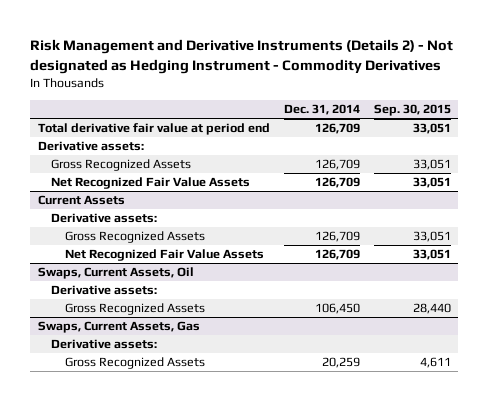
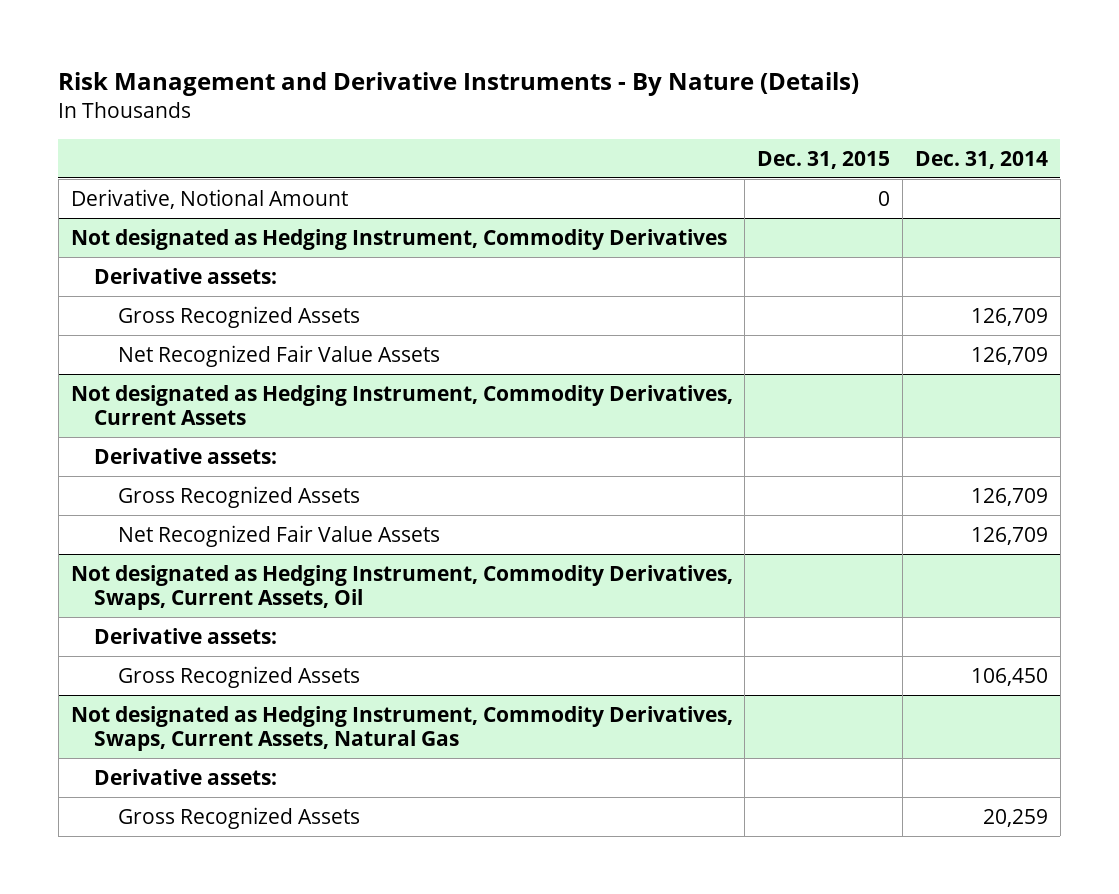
[30,39,454,74] Risk Management and Derivative Instruments (Details 2) - Not designated as Hedging Instrument - Commodity Derivatives -> [58,72,860,97] Risk Management and Derivative Instruments - By Nature (Details)
[374,104,452,117] Sep. 30, 2015 -> none
none -> [757,150,891,169] Dec. 31, 2015
[37,123,270,136] Total derivative fair value at period end -> none
none -> [70,188,348,209] Derivative, Notional Amount
none -> [70,228,727,250] Not designated as Hedging Instrument, Commodity Derivatives
[37,195,125,206] Current Assets -> none
none -> [70,384,733,425] Not designated as Hedging Instrument, Commodity Derivatives, Current Assets
[37,267,194,280] Swaps, Current Assets, Oil -> none
none -> [70,564,733,610] Not designated as Hedging Instrument, Commodity Derivatives, Swaps, Current Assets, Oil
[37,321,200,334] Swaps, Current Assets, Gas -> none
none -> [70,705,733,751] Not designated as Hedging Instrument, Commodity Derivatives, Swaps, Current Assets, Natural Gas

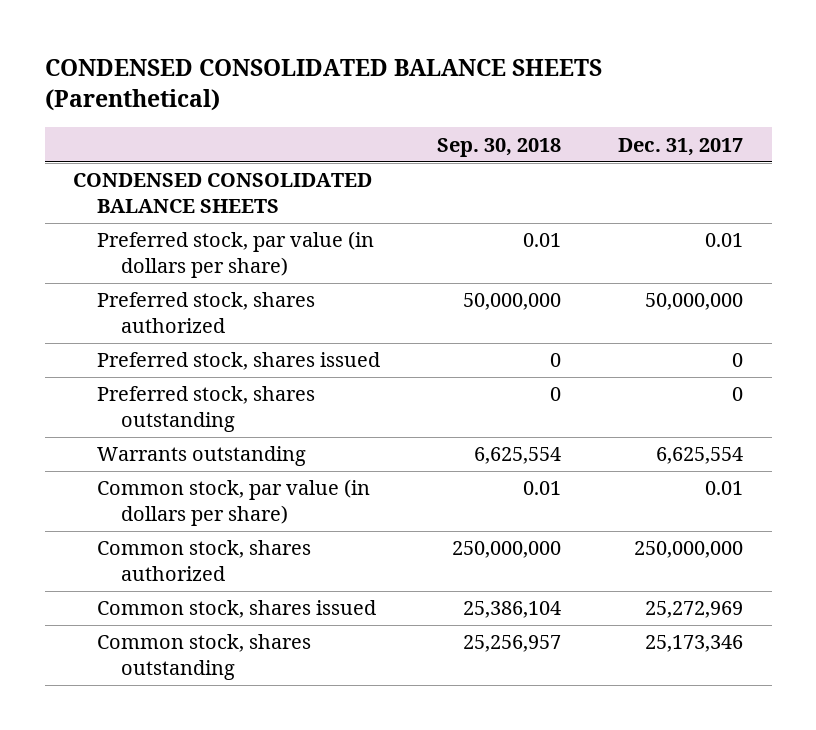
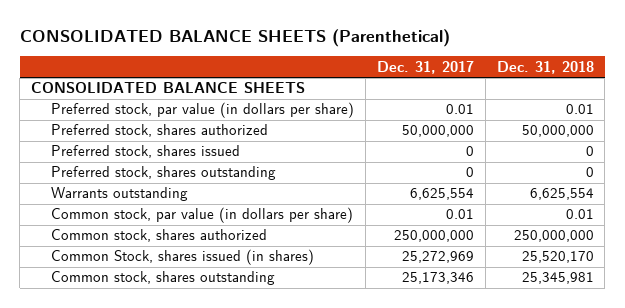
[44,58,602,111] CONDENSED CONSOLIDATED BALANCE SHEETS (Parenthetical) -> [19,29,450,48] CONSOLIDATED BALANCE SHEETS (Parenthetical)
[437,137,562,157] Sep. 30, 2018 -> none
none -> [496,60,594,74] Dec. 31, 2018
[73,173,373,214] CONDENSED CONSOLIDATED BALANCE SHEETS -> [31,82,306,94] CONSOLIDATED BALANCE SHEETS
[96,600,376,619] Common stock, shares issued -> [51,249,315,266] Common Stock, shares issued (in shares)

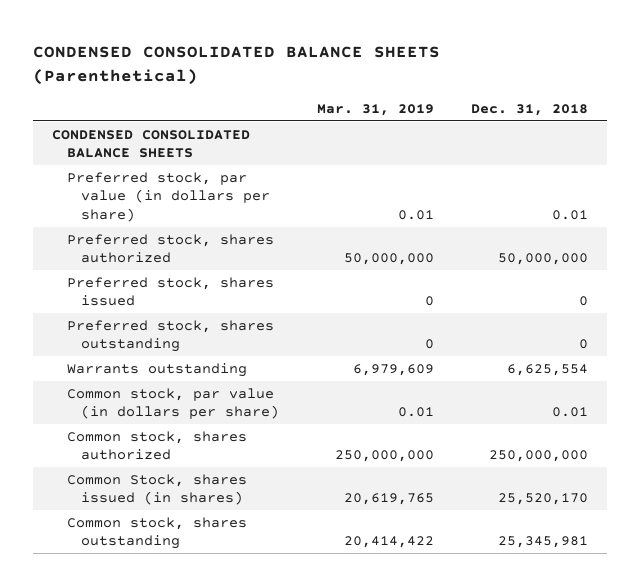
[19,29,450,48] CONSOLIDATED BALANCE SHEETS (Parenthetical) -> [33,45,441,85] CONDENSED CONSOLIDATED BALANCE SHEETS (Parenthetical)
[376,60,474,74] Dec. 31, 2017 -> none
none -> [316,103,434,116] Mar. 31, 2019
[31,82,306,94] CONSOLIDATED BALANCE SHEETS -> [51,129,250,159] CONDENSED CONSOLIDATED BALANCE SHEETS

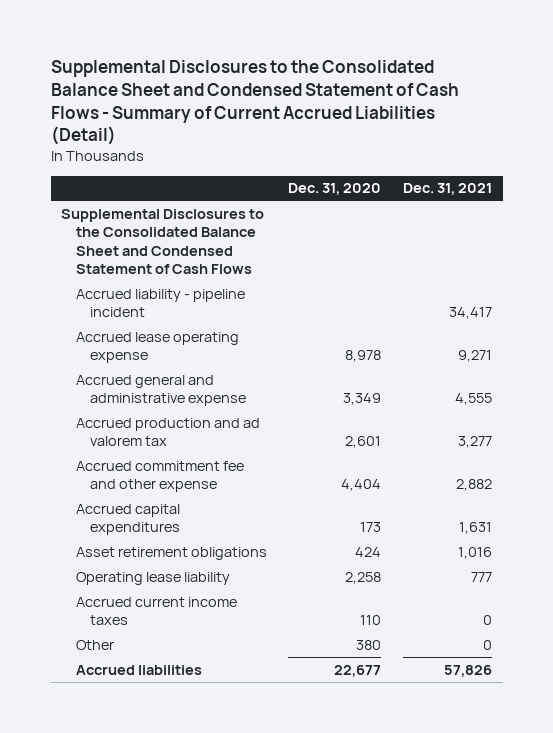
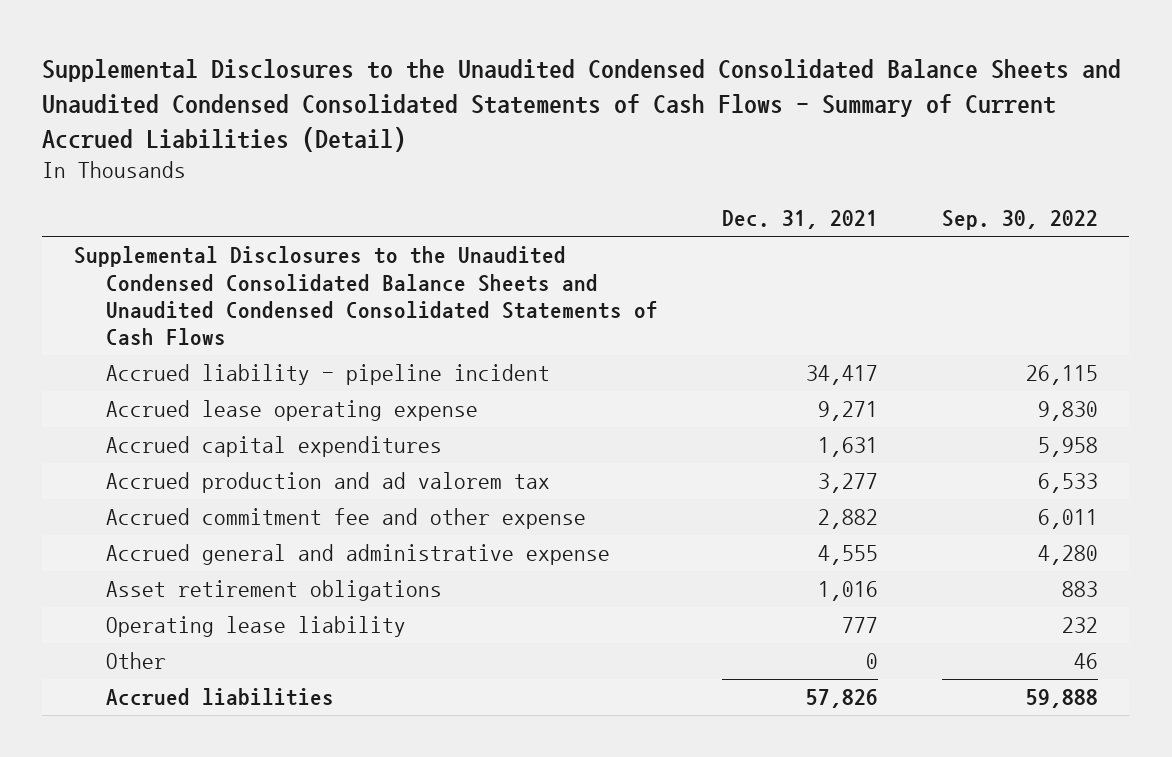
[50,60,459,146] Supplemental Disclosures to the Consolidated Balance Sheet and Condensed Statement of Cash Flows - Summary of Current Accrued Liabilities (Detail) -> [42,59,1122,152] Supplemental Disclosures to the Unaudited Condensed Consolidated Balance Sheets and Unaudited Condensed Consolidated Statements of Cash Flows - Summary of Current Accrued Liabilities (Detail)
[288,183,382,196] Dec. 31, 2020 -> none
none -> [941,210,1098,231] Sep. 30, 2022
[61,208,265,275] Supplemental Disclosures to the Consolidated Balance Sheet and Condensed Statement of Cash Flows -> [73,246,659,346] Supplemental Disclosures to the Unaudited Condensed Consolidated Balance Sheets and Unaudited Condensed Consolidated Statements of Cash Flows
[75,503,180,536] Accrued capital expenditures -> [106,436,443,458] Accrued capital expenditures
[75,374,246,407] Accrued general and administrative expense -> [106,544,611,566] Accrued general and administrative expense
[75,596,237,626] Accrued current income taxes -> none

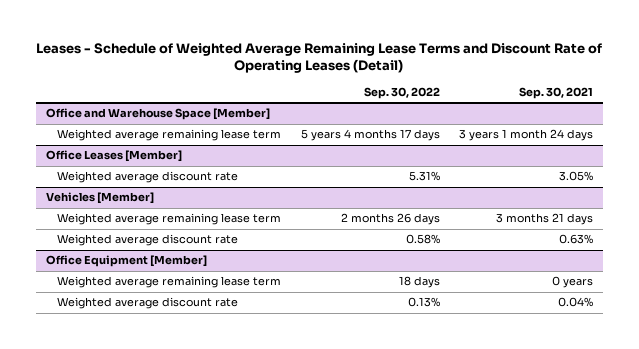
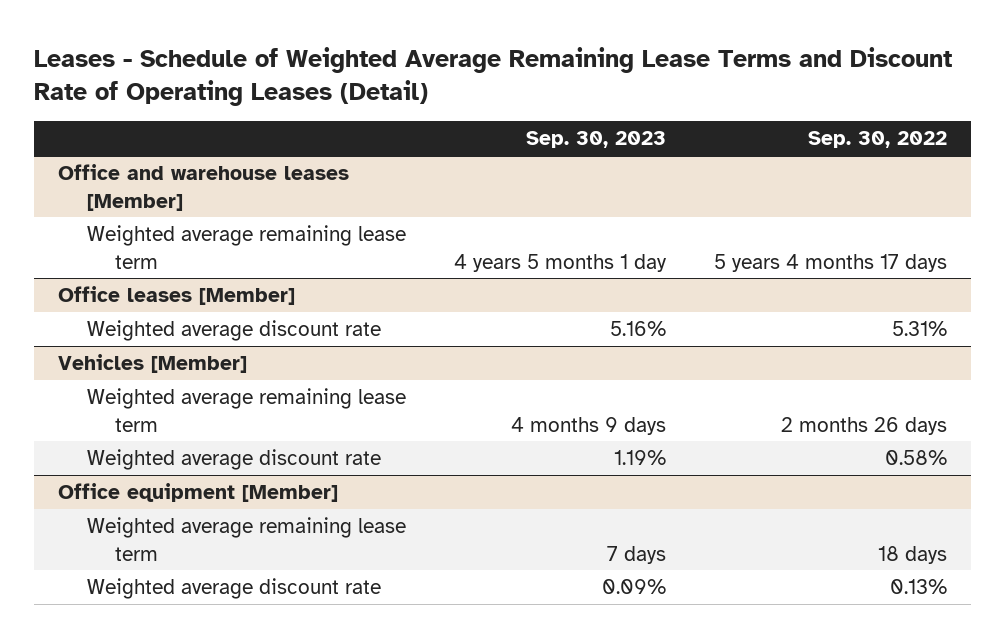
[519,87,594,100] Sep. 30, 2021 -> none
none -> [525,131,666,149] Sep. 30, 2023
[45,108,270,121] Office and Warehouse Space [Member] -> [58,164,350,211] Office and warehouse leases [Member]
[45,150,182,163] Office Leases [Member] -> [58,286,296,306] Office leases [Member]
[45,255,207,268] Office Equipment [Member] -> [58,483,339,503] Office equipment [Member]

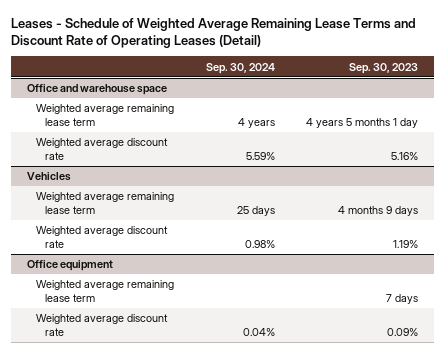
[808,131,948,149] Sep. 30, 2022 -> none
none -> [205,62,275,74] Sep. 30, 2024
[58,164,350,211] Office and warehouse leases [Member] -> [26,84,167,96] Office and warehouse space
[58,286,296,306] Office leases [Member] -> none
[58,354,248,374] Vehicles [Member] -> [26,172,71,182] Vehicles
[58,483,339,503] Office equipment [Member] -> [26,260,113,272] Office equipment

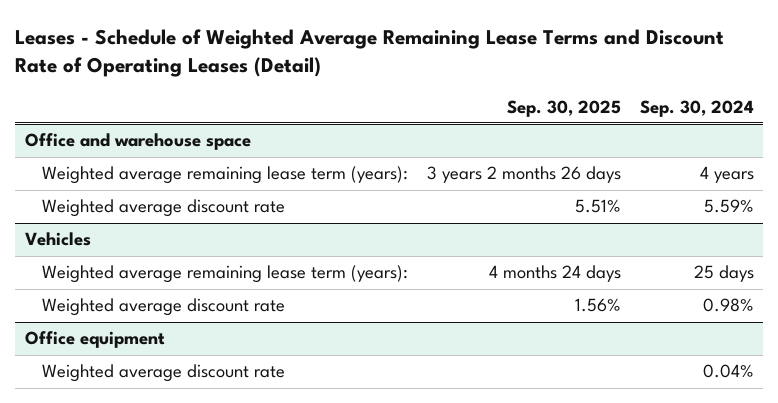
[349,62,419,74] Sep. 30, 2023 -> none
none -> [506,99,621,117] Sep. 30, 2025
[35,104,174,126] Weighted average remaining lease term -> [41,166,408,185] Weighted average remaining lease term (years):
[35,192,174,214] Weighted average remaining lease term -> [41,265,408,284] Weighted average remaining lease term (years):
[35,280,174,302] Weighted average remaining lease term -> none

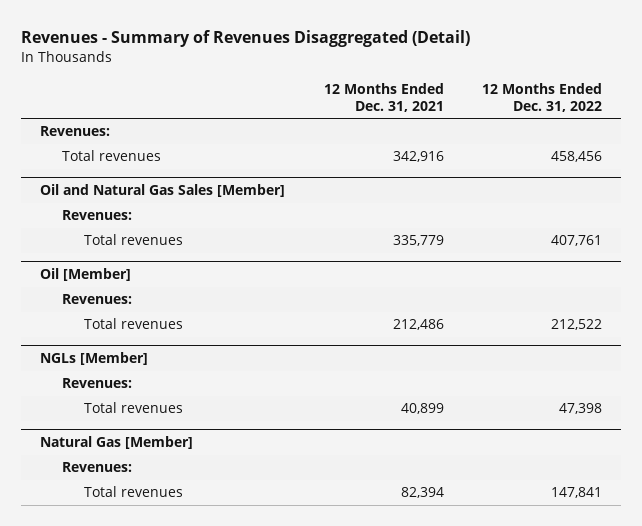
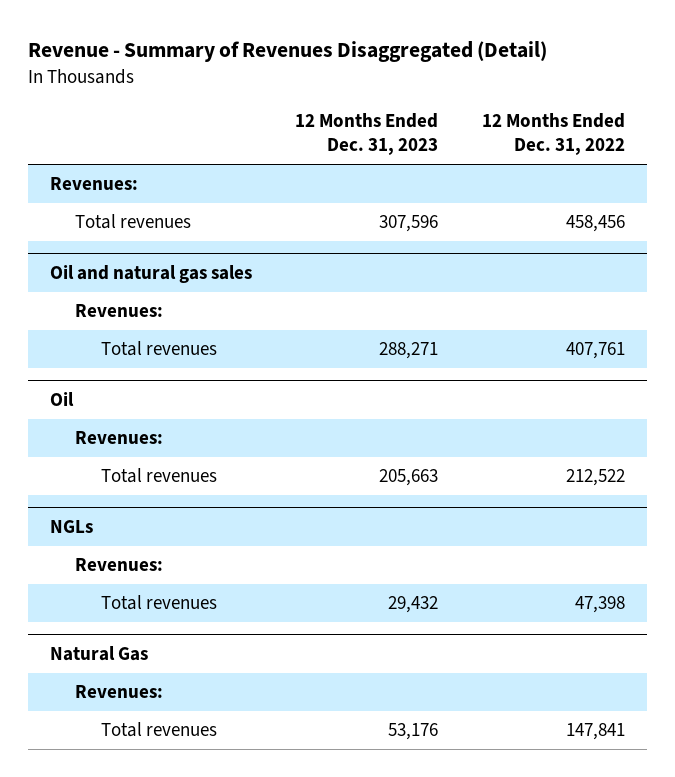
[21,30,471,48] Revenues - Summary of Revenues Disaggregated (Detail) -> [27,41,547,63] Revenue - Summary of Revenues Disaggregated (Detail)
[323,82,444,113] 12 Months Ended Dec. 31, 2021 -> none
none -> [295,112,439,156] 12 Months Ended Dec. 31, 2023
[40,184,286,198] Oil and Natural Gas Sales [Member] -> [49,264,252,283] Oil and natural gas sales
[40,268,132,282] Oil [Member] -> [49,391,74,406] Oil
[40,352,149,366] NGLs [Member] -> [49,519,93,533] NGLs
[40,436,194,450] Natural Gas [Member] -> [49,645,148,661] Natural Gas

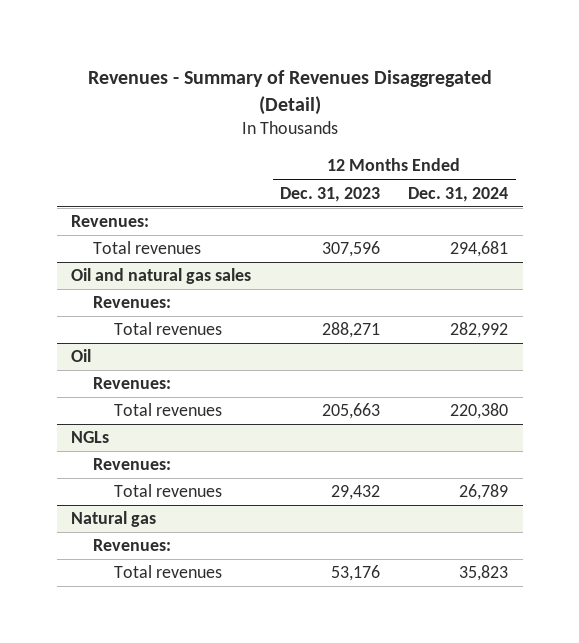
[27,41,547,63] Revenue - Summary of Revenues Disaggregated (Detail) -> [87,69,492,115] Revenues - Summary of Revenues Disaggregated (Detail)
[482,112,626,156] 12 Months Ended Dec. 31, 2022 -> none
none -> [408,186,509,202] Dec. 31, 2024
[49,645,148,661] Natural Gas -> [70,511,156,528] Natural gas

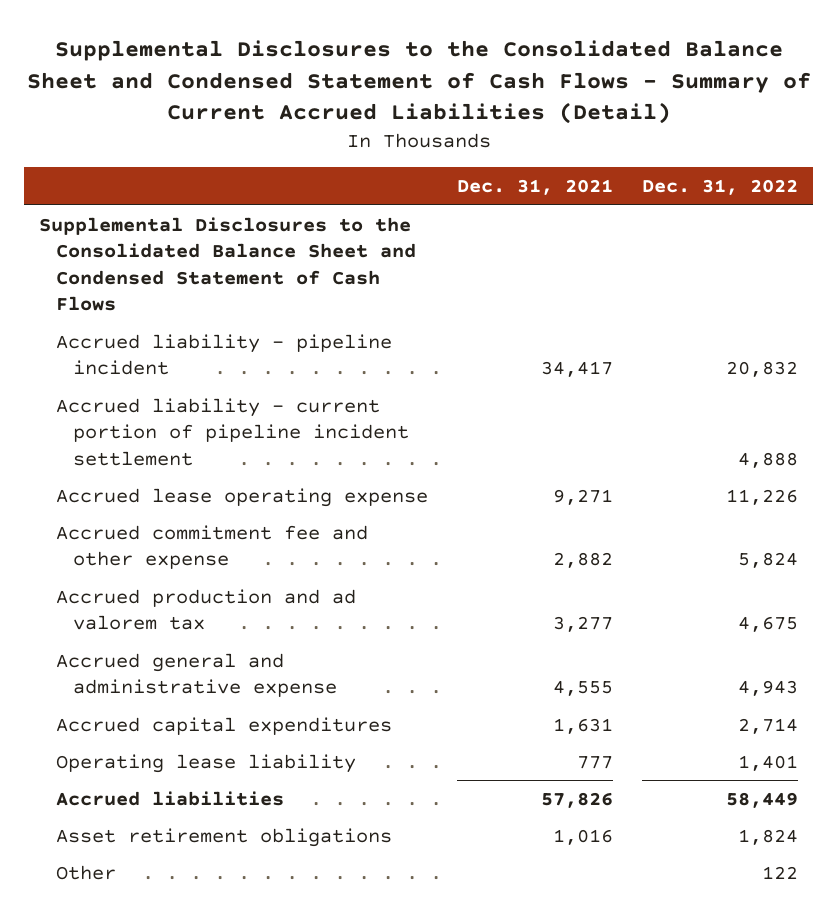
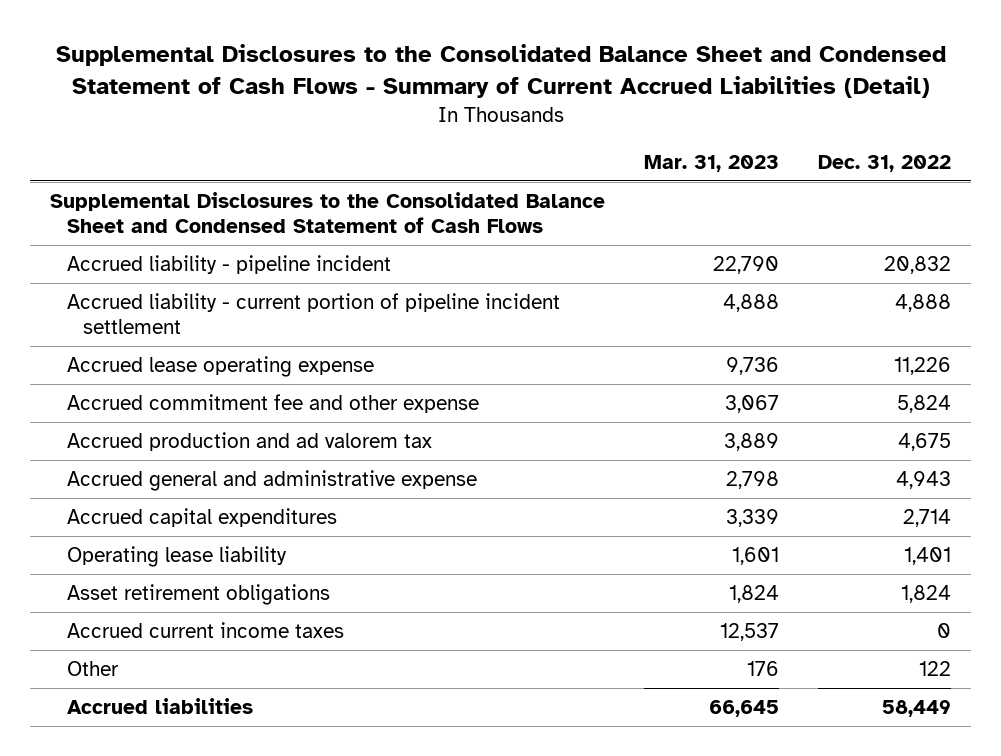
[457,179,614,196] Dec. 31, 2021 -> none
none -> [644,154,780,172] Mar. 31, 2023
none -> [66,622,344,639] Accrued current income taxes
[55,790,284,806] Accrued liabilities -> [66,698,253,715] Accrued liabilities

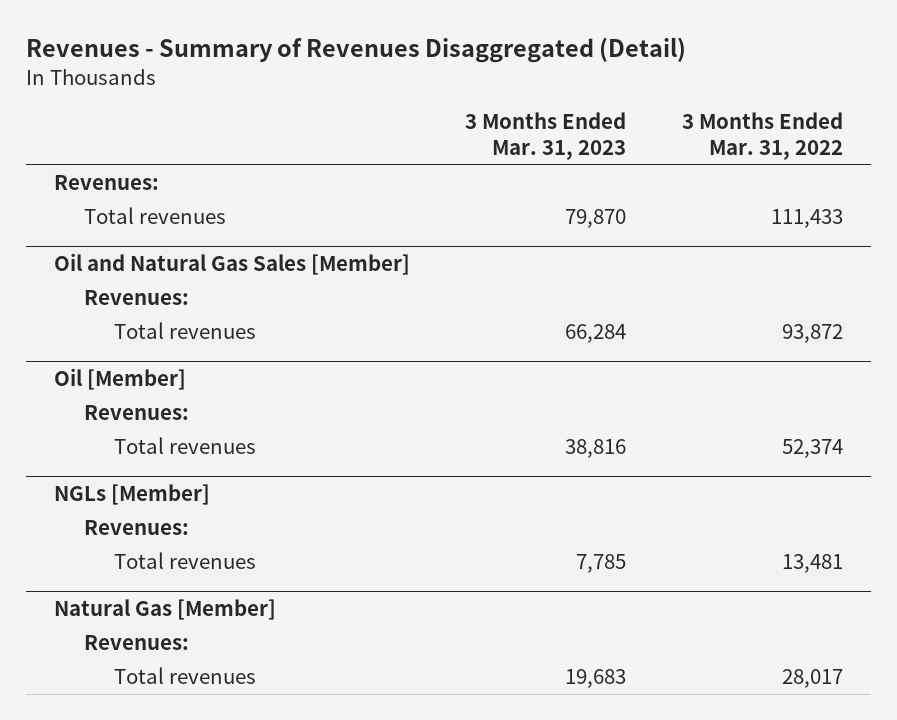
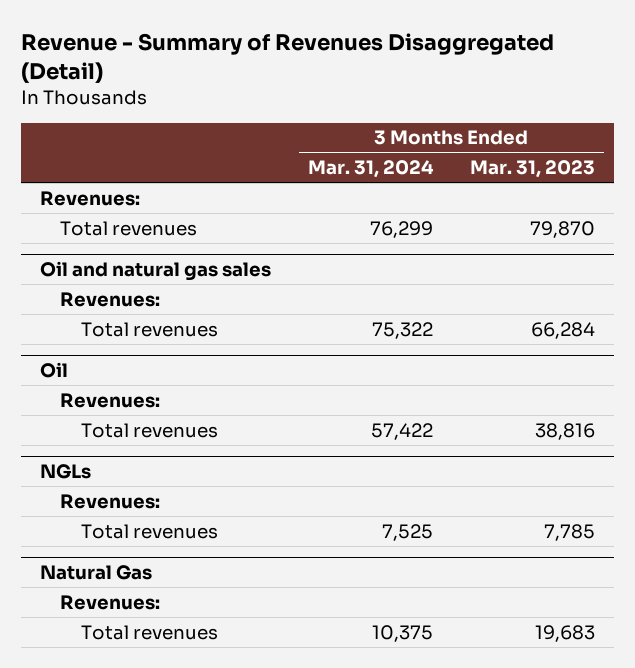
[25,37,686,64] Revenues - Summary of Revenues Disaggregated (Detail) -> [21,33,555,84] Revenue - Summary of Revenues Disaggregated (Detail)
[681,112,843,161] 3 Months Ended Mar. 31, 2022 -> none
none -> [307,160,434,179] Mar. 31, 2024
[53,253,410,276] Oil and Natural Gas Sales [Member] -> [39,260,271,281] Oil and natural gas sales
[53,368,186,391] Oil [Member] -> [39,361,68,378] Oil
[53,484,210,506] NGLs [Member] -> [39,463,91,479] NGLs
[53,599,276,621] Natural Gas [Member] -> [39,564,152,580] Natural Gas

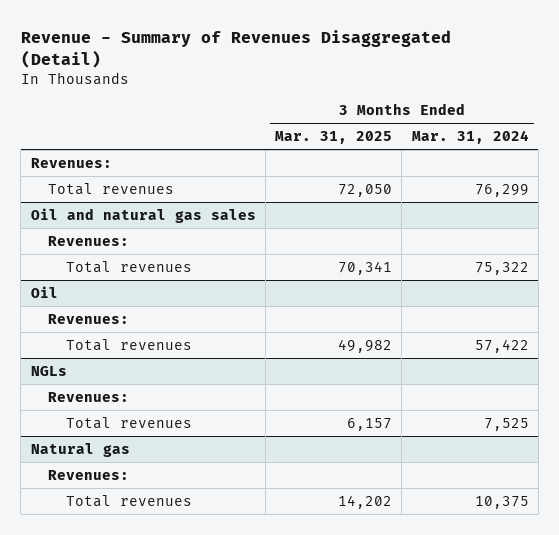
[470,160,596,179] Mar. 31, 2023 -> none
none -> [275,131,393,145] Mar. 31, 2025
[39,564,152,580] Natural Gas -> [30,442,130,457] Natural gas

